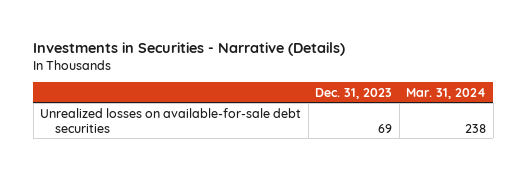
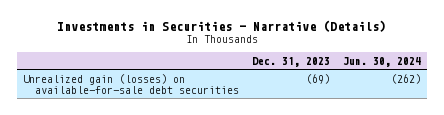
[406,87,487,99] Mar. 31, 2024 -> none
none -> [342,56,421,67] Jun. 30, 2024
[40,107,302,133] Unrealized losses on available-for-sale debt securities -> [23,73,240,94] Unrealized gain (losses) on available-for-sale debt securities
[378,123,393,133] 69 -> [305,73,330,84] (69)

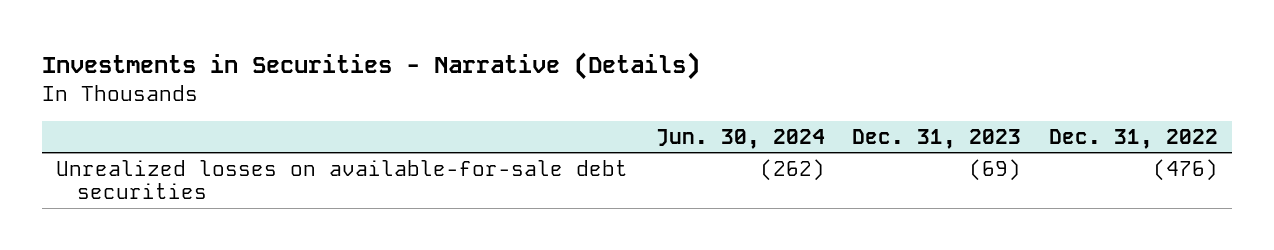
none -> [1049,128,1219,149] Dec. 31, 2022
[23,73,240,94] Unrealized gain (losses) on available-for-sale debt securities -> [55,159,628,200] Unrealized losses on available-for-sale debt securities

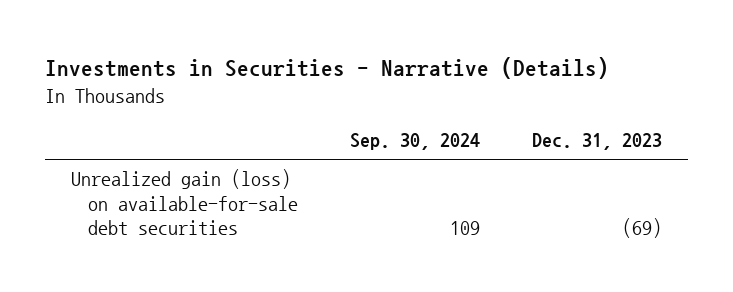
[655,128,825,149] Jun. 30, 2024 -> none
[1049,128,1219,149] Dec. 31, 2022 -> none
none -> [349,133,480,151] Sep. 30, 2024
[55,159,628,200] Unrealized losses on available-for-sale debt securities -> [71,169,299,235] Unrealized gain (loss) on available-for-sale debt securities

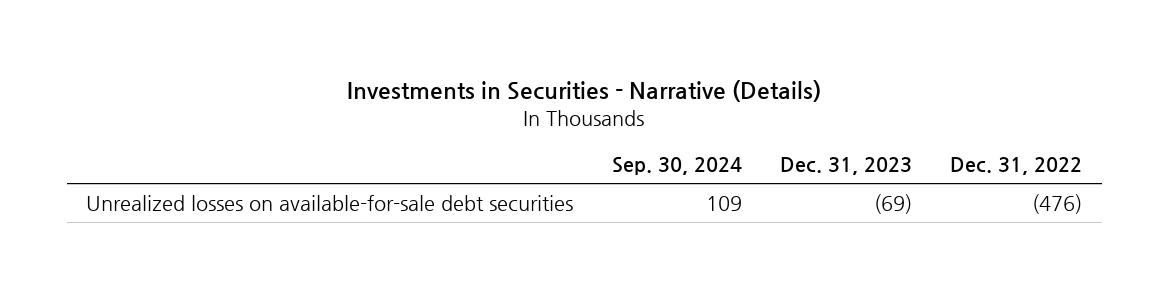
none -> [950,157,1083,176] Dec. 31, 2022
[71,169,299,235] Unrealized gain (loss) on available-for-sale debt securities -> [86,195,574,212] Unrealized losses on available-for-sale debt securities

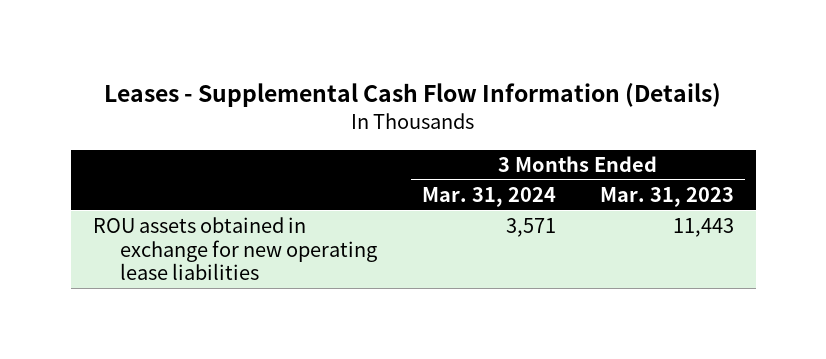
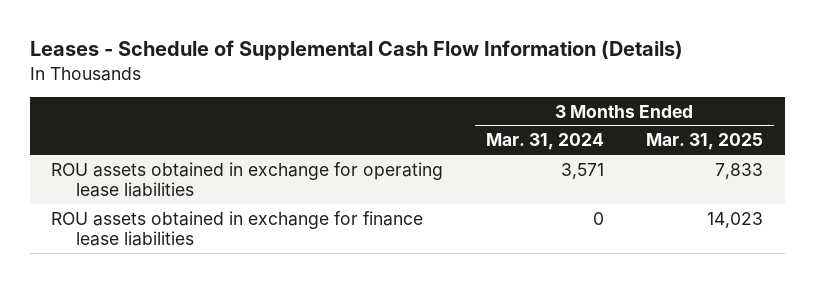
[104,83,722,108] Leases - Supplemental Cash Flow Information (Details) -> [29,40,683,61] Leases - Schedule of Supplemental Cash Flow Information (Details)
[599,187,734,208] Mar. 31, 2023 -> none
none -> [646,133,764,151] Mar. 31, 2025
[92,217,378,280] ROU assets obtained in exchange for new operating lease liabilities -> [50,161,443,198] ROU assets obtained in exchange for operating lease liabilities
none -> [50,210,423,247] ROU assets obtained in exchange for finance lease liabilities

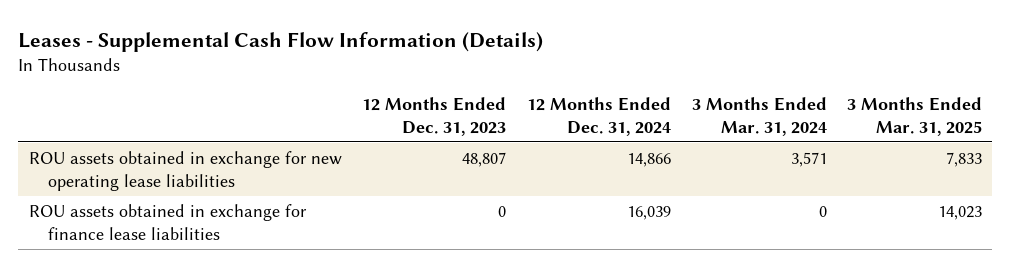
[29,40,683,61] Leases - Schedule of Supplemental Cash Flow Information (Details) -> [18,31,544,52] Leases - Supplemental Cash Flow Information (Details)
none -> [362,97,507,136] 12 Months Ended Dec. 31, 2023
none -> [526,97,671,136] 12 Months Ended Dec. 31, 2024
[50,161,443,198] ROU assets obtained in exchange for operating lease liabilities -> [28,150,342,191] ROU assets obtained in exchange for new operating lease liabilities

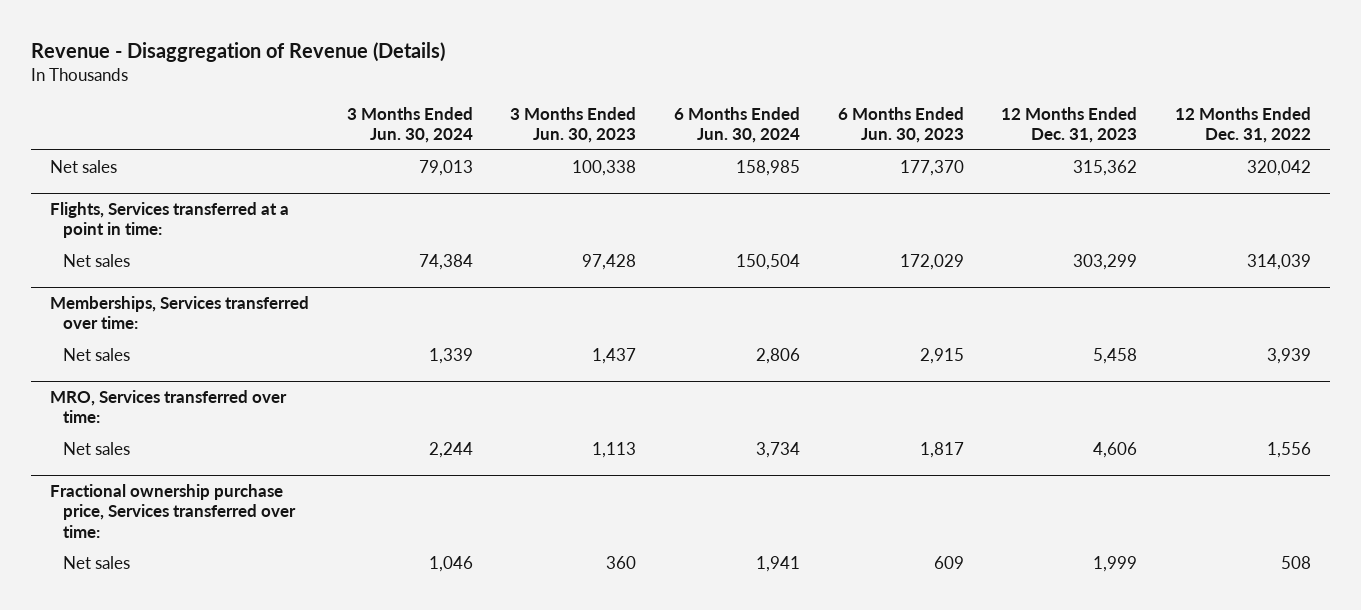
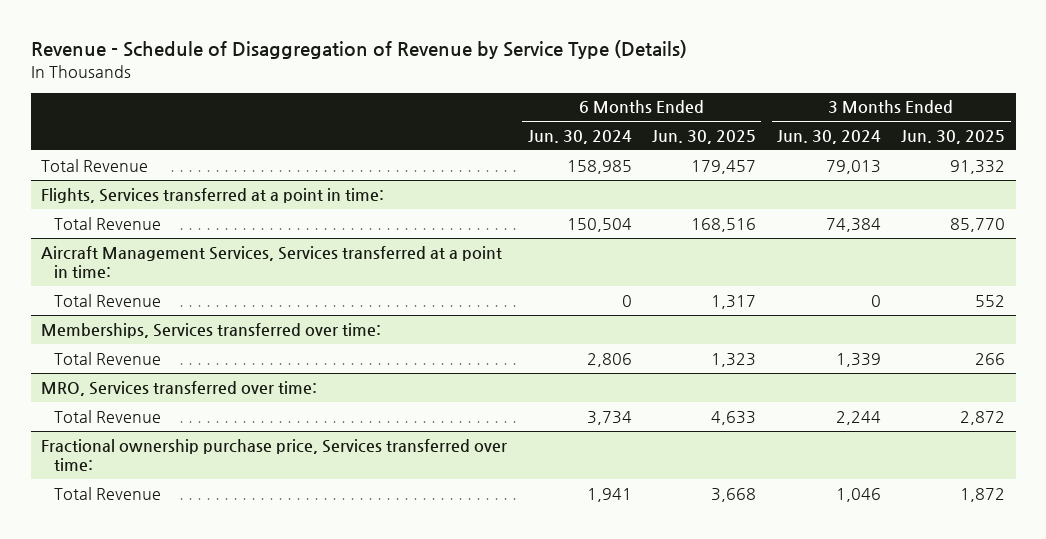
[31,41,446,62] Revenue - Disaggregation of Revenue (Details) -> [30,40,687,60] Revenue - Schedule of Disaggregation of Revenue by Service Type (Details)
[510,106,637,143] 3 Months Ended Jun. 30, 2023 -> none
[837,106,964,143] 6 Months Ended Jun. 30, 2023 -> none
[1001,106,1138,143] 12 Months Ended Dec. 31, 2023 -> none
[1174,106,1311,143] 12 Months Ended Dec. 31, 2022 -> none
none -> [652,130,757,145] Jun. 30, 2025
none -> [901,130,1006,145] Jun. 30, 2025
[49,159,117,173] Net sales -> [40,158,148,172] Total Revenue
[63,253,131,267] Net sales -> [54,216,162,230] Total Revenue
none -> [40,245,502,279] Aircraft Management Services, Services transferred at a point in time:
none -> [54,293,162,307] Total Revenue
[63,347,131,361] Net sales -> [54,351,162,365] Total Revenue
[63,441,131,455] Net sales -> [54,409,162,423] Total Revenue
[63,555,131,569] Net sales -> [54,486,162,500] Total Revenue

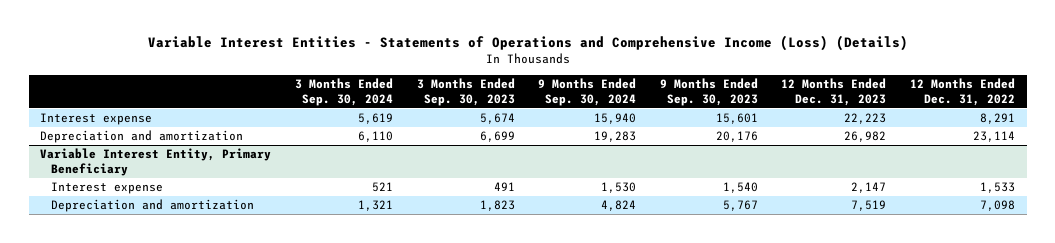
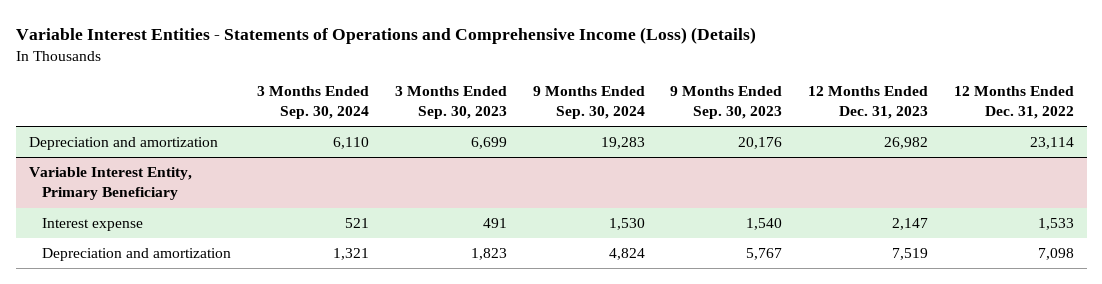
[40,113,153,126] Interest expense -> none

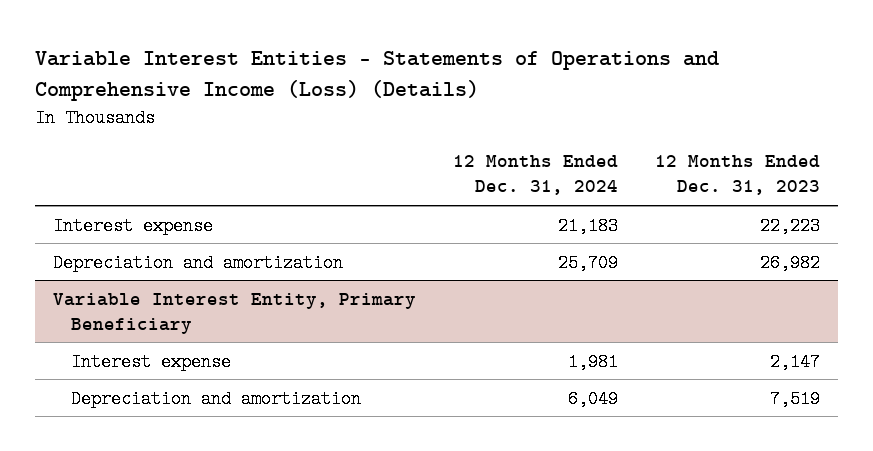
[257,86,370,120] 3 Months Ended Sep. 30, 2024 -> none
[394,86,507,120] 3 Months Ended Sep. 30, 2023 -> none
[532,86,645,120] 9 Months Ended Sep. 30, 2024 -> none
[670,86,783,120] 9 Months Ended Sep. 30, 2023 -> none
[953,86,1074,120] 12 Months Ended Dec. 31, 2022 -> none
none -> [452,155,618,196] 12 Months Ended Dec. 31, 2024
none -> [53,216,214,235] Interest expense

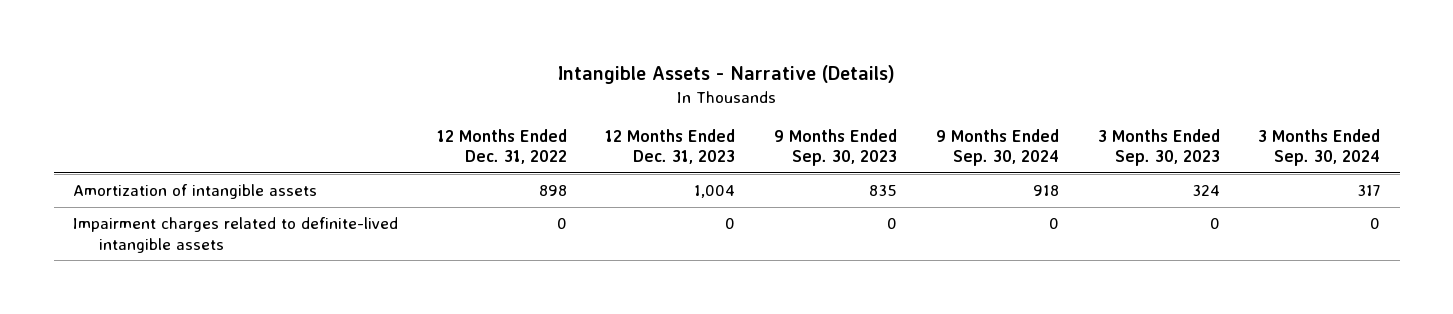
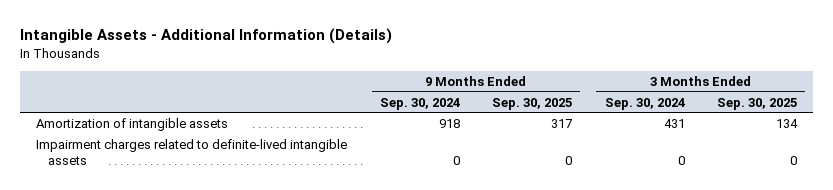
[557,64,895,84] Intangible Assets - Narrative (Details) -> [19,28,392,45] Intangible Assets - Additional Information (Details)
[436,128,567,165] 12 Months Ended Dec. 31, 2022 -> none
[605,128,736,165] 12 Months Ended Dec. 31, 2023 -> none
[774,128,898,167] 9 Months Ended Sep. 30, 2023 -> none
[1097,128,1220,167] 3 Months Ended Sep. 30, 2023 -> none
none -> [492,97,573,110] Sep. 30, 2025
none -> [717,97,798,110] Sep. 30, 2025
[1357,185,1381,197] 317 -> [663,119,685,129] 431

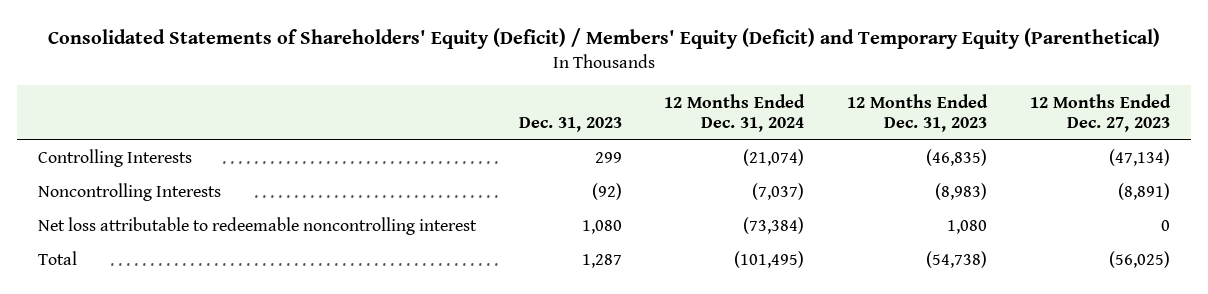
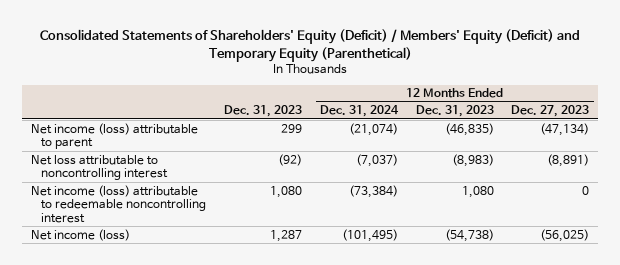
[38,149,193,168] Controlling Interests -> [30,122,198,150] Net income (loss) attributable to parent
[38,183,222,202] Noncontrolling Interests -> [30,154,169,181] Net loss attributable to noncontrolling interest
[38,217,478,236] Net loss attributable to redeemable noncontrolling interest -> [30,184,207,223] Net income (loss) attributable to redeemable noncontrolling interest
[38,251,78,266] Total -> [30,228,130,241] Net income (loss)

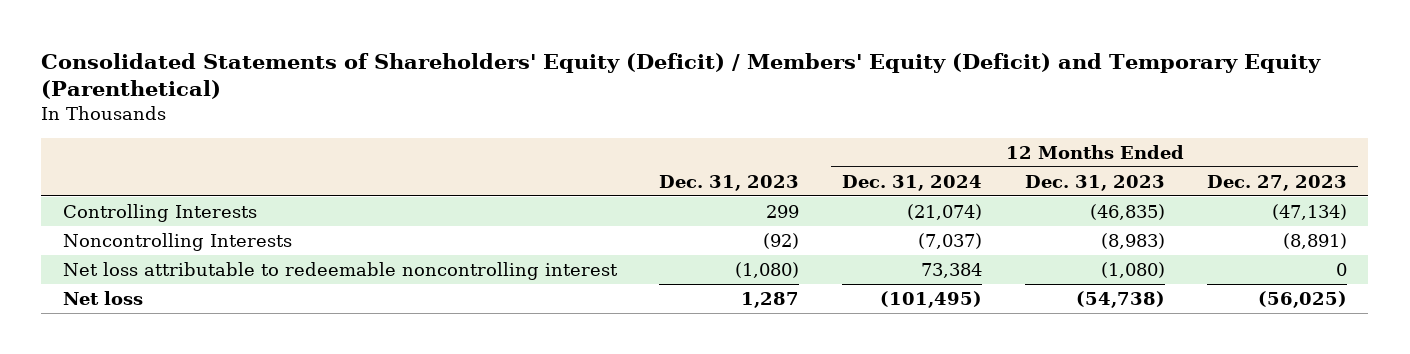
[30,122,198,150] Net income (loss) attributable to parent -> [62,203,257,222] Controlling Interests
[30,154,169,181] Net loss attributable to noncontrolling interest -> [62,232,292,251] Noncontrolling Interests
[30,184,207,223] Net income (loss) attributable to redeemable noncontrolling interest -> [62,261,618,280] Net loss attributable to redeemable noncontrolling interest
[270,185,303,198] 1,080 -> [735,261,800,278] (1,080)
[348,184,398,198] (73,384) -> [920,262,982,278] 73,384
[461,185,494,198] 1,080 -> [1100,261,1165,278] (1,080)
[30,228,130,241] Net income (loss) -> [62,290,143,305] Net loss

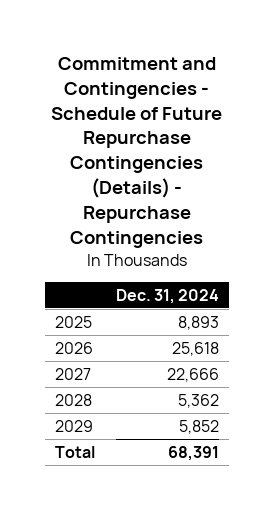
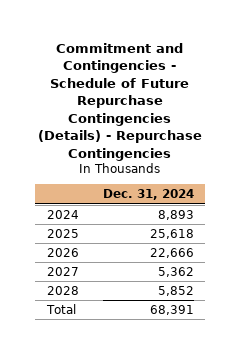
[55,419,94,432] 2029 -> none
none -> [46,209,79,219] 2024
[177,315,219,330] 8,893 -> [149,228,194,239] 25,618
[171,341,219,356] 25,618 -> [149,247,194,258] 22,666
[166,367,219,382] 22,666 -> [157,266,194,277] 5,362
[177,393,219,408] 5,362 -> [157,285,194,296] 5,852

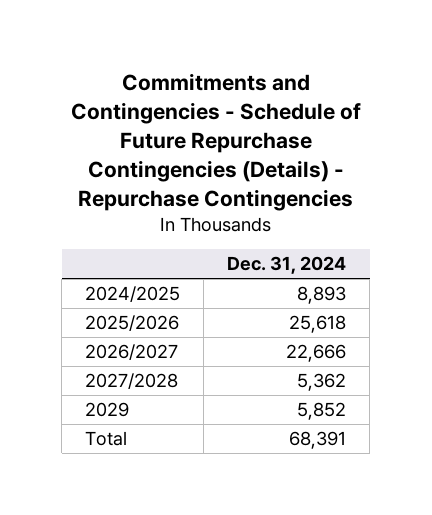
[38,42,203,161] Commitment and Contingencies - Schedule of Future Repurchase Contingencies (Details) - Repurchase Contingencies -> [70,73,361,211] Commitments and Contingencies - Schedule of Future Repurchase Contingencies (Details) - Repurchase Contingencies
[46,209,79,219] 2024 -> [85,286,181,303] 2024/2025
[46,228,79,238] 2025 -> [85,315,180,332] 2025/2026
[46,247,79,257] 2026 -> [85,344,179,361] 2026/2027
[46,266,79,276] 2027 -> [85,373,179,390] 2027/2028
[46,285,79,295] 2028 -> [85,402,130,418] 2029

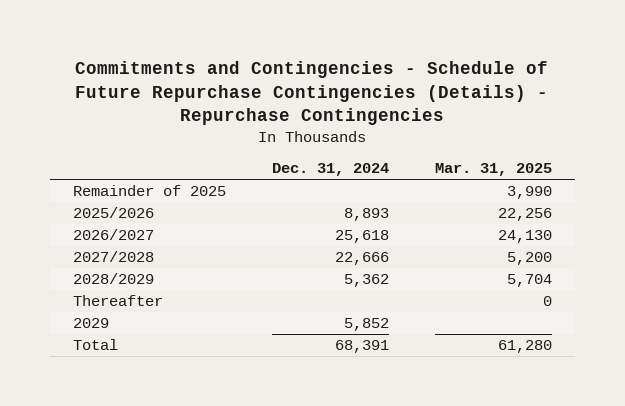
none -> [434,163,552,177] Mar. 31, 2025
none -> [72,184,226,196] Remainder of 2025
[85,286,181,303] 2024/2025 -> [72,206,154,218] 2025/2026
[85,315,180,332] 2025/2026 -> [72,228,154,240] 2026/2027
[85,344,179,361] 2026/2027 -> [72,250,154,262] 2027/2028
[85,373,179,390] 2027/2028 -> [72,272,154,284] 2028/2029
none -> [72,294,163,306] Thereafter

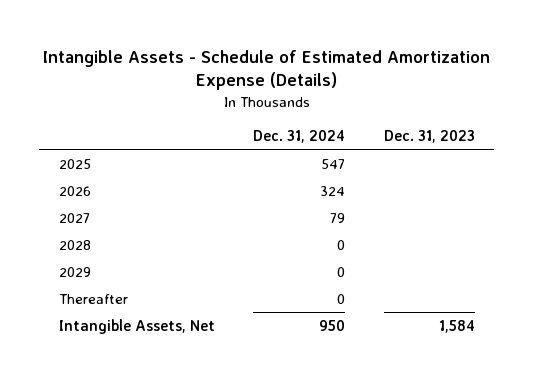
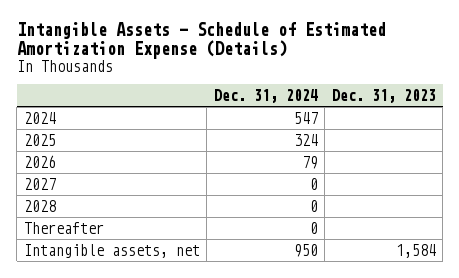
none -> [23,111,56,124] 2024
[321,158,346,169] 547 -> [293,133,318,146] 324
[320,185,346,196] 324 -> [301,155,318,169] 79
[330,212,346,223] 79 -> [309,177,318,190] 0
[58,266,91,277] 2029 -> none
[58,318,215,334] Intangible Assets, Net -> [23,243,200,258] Intangible assets, net

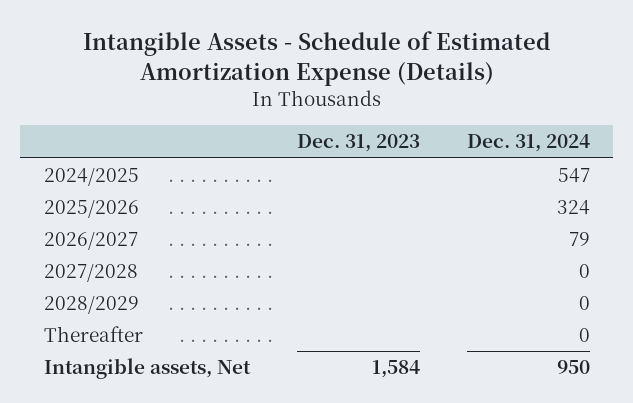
[23,111,56,124] 2024 -> [43,168,139,187] 2024/2025
[23,133,56,146] 2025 -> [43,200,139,219] 2025/2026
[23,154,56,168] 2026 -> [43,232,138,251] 2026/2027
[23,177,56,190] 2027 -> [43,264,138,283] 2027/2028
[23,199,56,212] 2028 -> [43,296,139,315] 2028/2029
[23,243,200,258] Intangible assets, net -> [43,358,251,380] Intangible assets, Net

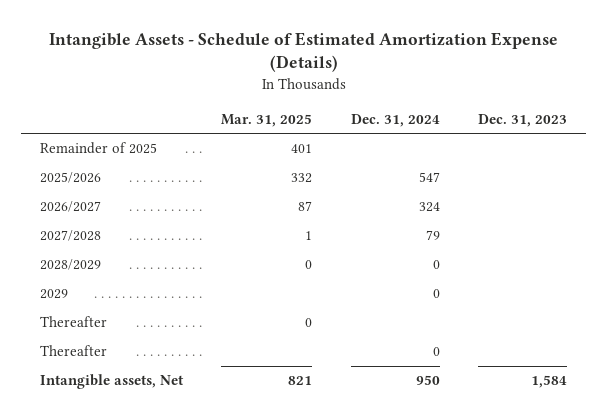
none -> [221,113,313,127] Mar. 31, 2025
[43,264,138,283] 2027/2028 -> none
none -> [40,142,158,155] Remainder of 2025
[43,168,139,187] 2024/2025 -> [40,172,102,184] 2025/2026
[43,200,139,219] 2025/2026 -> [40,201,102,213] 2026/2027
[43,232,138,251] 2026/2027 -> [40,230,102,242] 2027/2028
none -> [40,289,69,300] 2029
none -> [40,316,108,328] Thereafter

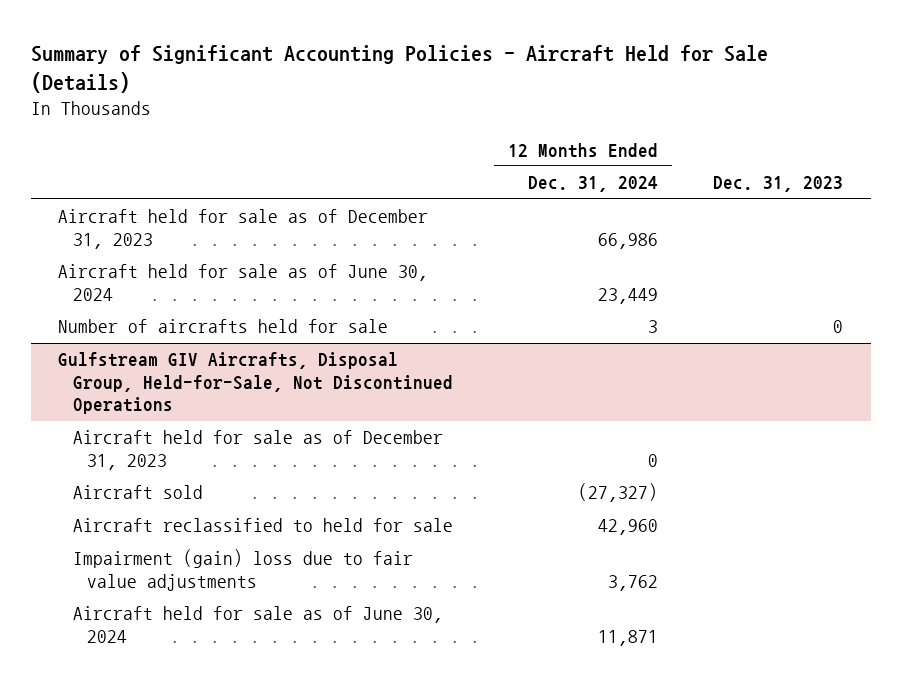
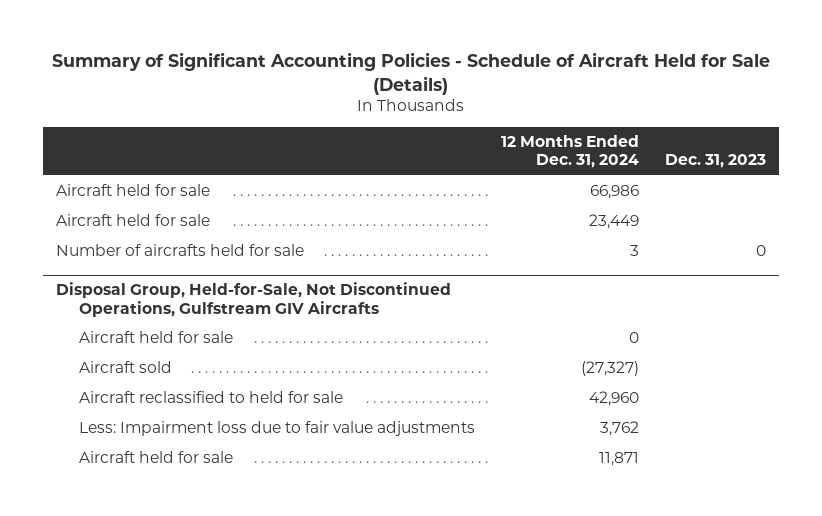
[30,44,768,93] Summary of Significant Accounting Policies - Aircraft Held for Sale (Details) -> [52,52,771,95] Summary of Significant Accounting Policies - Schedule of Aircraft Held for Sale (Details)
[58,209,429,249] Aircraft held for sale as of December 31, 2023 -> [56,184,211,197] Aircraft held for sale
[58,264,429,301] Aircraft held for sale as of June 30, 2024 -> [56,214,211,227] Aircraft held for sale
[58,352,453,415] Gulfstream GIV Aircrafts, Disposal Group, Held-for-Sale, Not Discontinued Operations -> [56,282,452,317] Disposal Group, Held-for-Sale, Not Discontinued Operations, Gulfstream GIV Aircrafts
[72,430,443,470] Aircraft held for sale as of December 31, 2023 -> [79,331,234,344] Aircraft held for sale
[72,549,413,591] Impairment (gain) loss due to fair value adjustments -> [79,421,476,437] Less: Impairment loss due to fair value adjustments
[72,606,443,643] Aircraft held for sale as of June 30, 2024 -> [79,451,234,464] Aircraft held for sale

